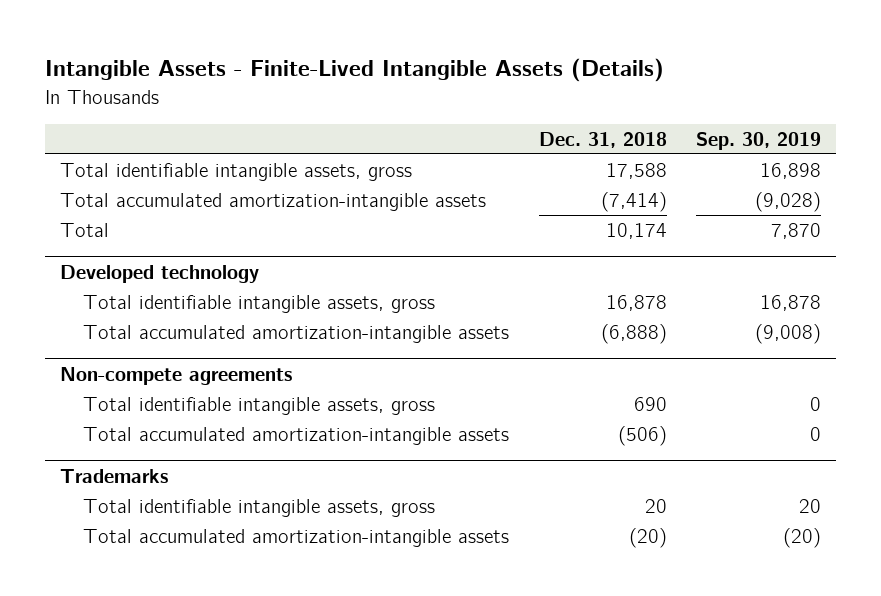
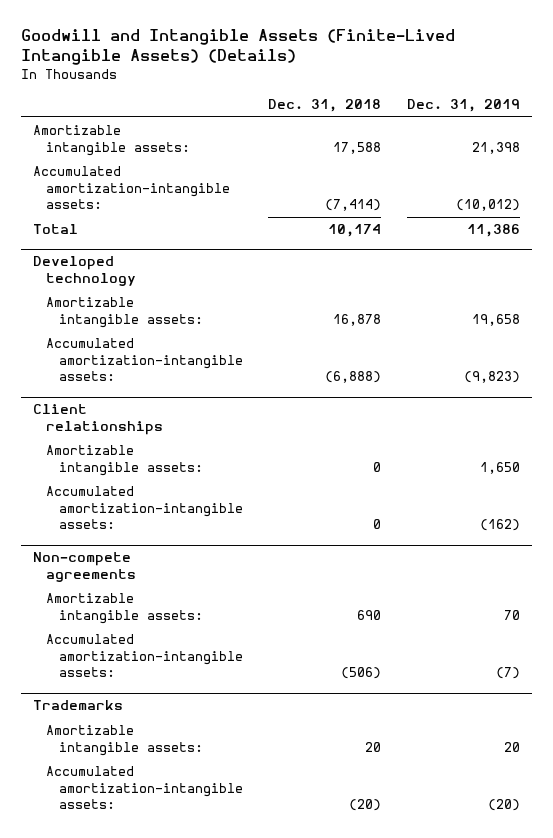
[45,58,665,83] Intangible Assets - Finite-Lived Intangible Assets (Details) -> [20,29,455,66] Goodwill and Intangible Assets (Finite-Lived Intangible Assets) (Details)
[696,131,822,150] Sep. 30, 2019 -> none
none -> [406,99,520,113] Dec. 31, 2019
[60,162,413,181] Total identifiable intangible assets, gross -> [33,125,191,156] Amortizable intangible assets:
[60,192,487,211] Total accumulated amortization-intangible assets -> [33,166,231,210] Accumulated amortization-intangible assets:
[82,294,435,313] Total identifiable intangible assets, gross -> [46,297,203,328] Amortizable intangible assets:
[82,324,509,343] Total accumulated amortization-intangible assets -> [46,338,243,382] Accumulated amortization-intangible assets:
none -> [33,404,164,436] Client relationships
none -> [46,445,203,476] Amortizable intangible assets:
none -> [46,486,243,530] Accumulated amortization-intangible assets:
[82,396,435,415] Total identifiable intangible assets, gross -> [46,593,203,624] Amortizable intangible assets:
[82,426,509,445] Total accumulated amortization-intangible assets -> [46,634,243,678] Accumulated amortization-intangible assets:
[82,498,435,517] Total identifiable intangible assets, gross -> [46,725,203,756] Amortizable intangible assets:
[82,528,509,547] Total accumulated amortization-intangible assets -> [46,766,243,810] Accumulated amortization-intangible assets:

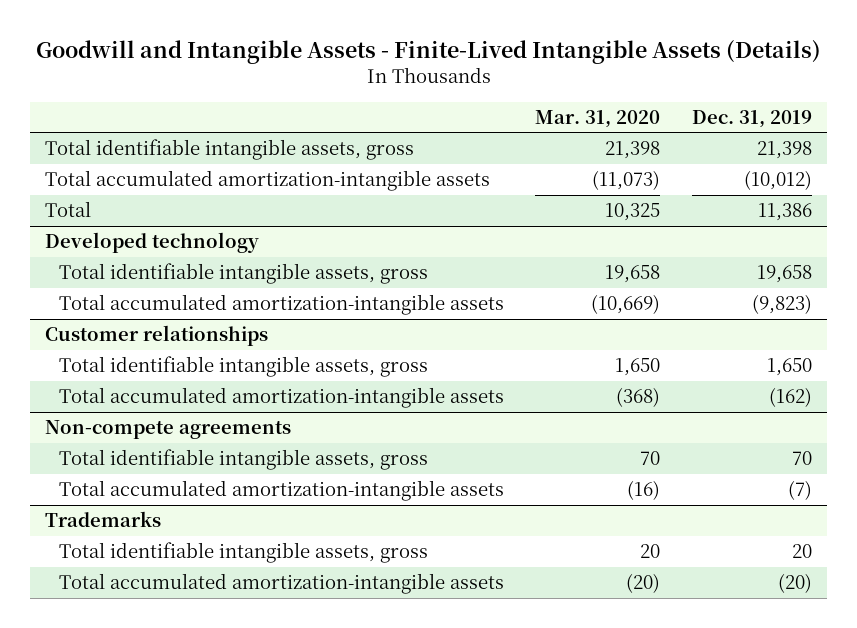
[20,29,455,66] Goodwill and Intangible Assets (Finite-Lived Intangible Assets) (Details) -> [35,40,821,65] Goodwill and Intangible Assets - Finite-Lived Intangible Assets (Details)
[268,99,382,113] Dec. 31, 2018 -> none
none -> [535,109,661,128] Mar. 31, 2020
[33,125,191,156] Amortizable intangible assets: -> [45,139,415,161] Total identifiable intangible assets, gross
[33,166,231,210] Accumulated amortization-intangible assets: -> [45,170,491,192] Total accumulated amortization-intangible assets
[46,297,203,328] Amortizable intangible assets: -> [59,263,429,285] Total identifiable intangible assets, gross
[46,338,243,382] Accumulated amortization-intangible assets: -> [59,294,505,316] Total accumulated amortization-intangible assets
[33,404,164,436] Client relationships -> [45,325,269,347] Customer relationships
[46,445,203,476] Amortizable intangible assets: -> [59,356,429,378] Total identifiable intangible assets, gross
[46,486,243,530] Accumulated amortization-intangible assets: -> [59,387,505,409] Total accumulated amortization-intangible assets
[46,593,203,624] Amortizable intangible assets: -> [59,449,429,471] Total identifiable intangible assets, gross
[46,634,243,678] Accumulated amortization-intangible assets: -> [59,480,505,502] Total accumulated amortization-intangible assets
[46,725,203,756] Amortizable intangible assets: -> [59,542,429,564] Total identifiable intangible assets, gross
[46,766,243,810] Accumulated amortization-intangible assets: -> [59,573,505,595] Total accumulated amortization-intangible assets

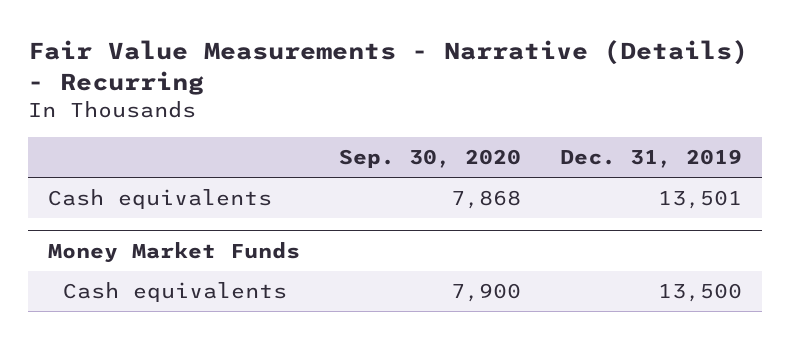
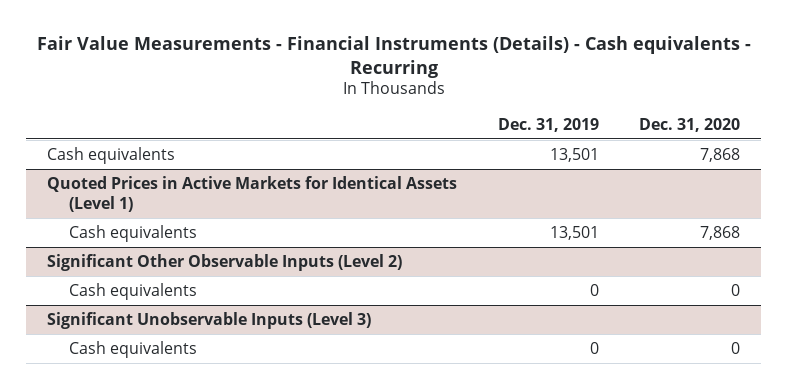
[28,40,749,96] Fair Value Measurements - Narrative (Details) - Recurring -> [36,36,751,78] Fair Value Measurements - Financial Instruments (Details) - Cash equivalents - Recurring
[339,149,522,169] Sep. 30, 2020 -> none
none -> [639,117,741,132] Dec. 31, 2020
[47,241,300,263] Money Market Funds -> [46,176,457,212] Quoted Prices in Active Markets for Identical Assets (Level 1)
[658,283,743,303] 13,500 -> [549,226,599,241] 13,501
none -> [46,254,402,272] Significant Other Observable Inputs (Level 2)
none -> [69,283,198,301] Cash equivalents
none -> [46,312,371,330] Significant Unobservable Inputs (Level 3)
none -> [69,341,198,359] Cash equivalents

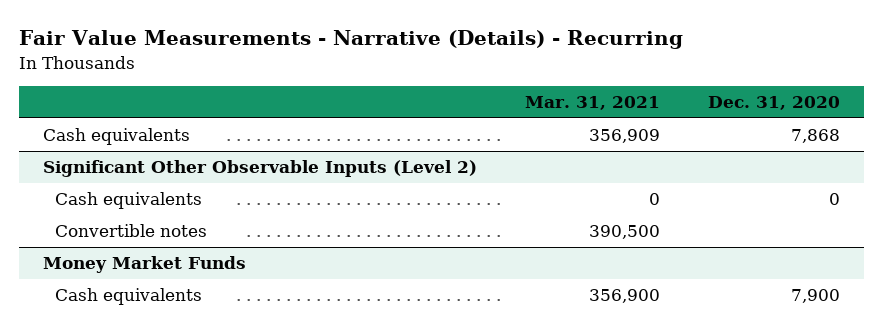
[36,36,751,78] Fair Value Measurements - Financial Instruments (Details) - Cash equivalents - Recurring -> [18,30,683,50] Fair Value Measurements - Narrative (Details) - Recurring
[497,117,599,132] Dec. 31, 2019 -> none
none -> [525,96,661,111] Mar. 31, 2021
[46,176,457,212] Quoted Prices in Active Markets for Identical Assets (Level 1) -> none
[69,225,198,243] Cash equivalents -> none
none -> [55,224,208,238] Convertible notes
[46,312,371,330] Significant Unobservable Inputs (Level 3) -> [42,256,246,274] Money Market Funds
[731,342,741,355] 0 -> [791,289,841,304] 7,900

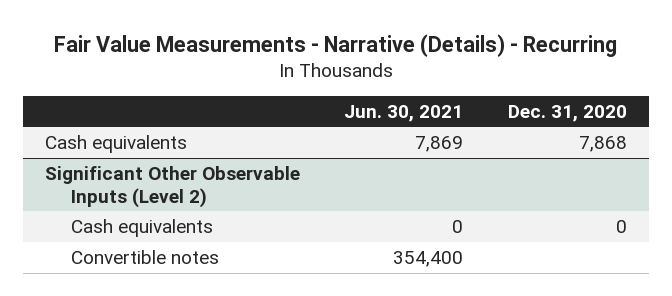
[525,96,661,111] Mar. 31, 2021 -> none
none -> [344,104,464,122] Jun. 30, 2021
[42,256,246,274] Money Market Funds -> none
[55,288,203,306] Cash equivalents -> none

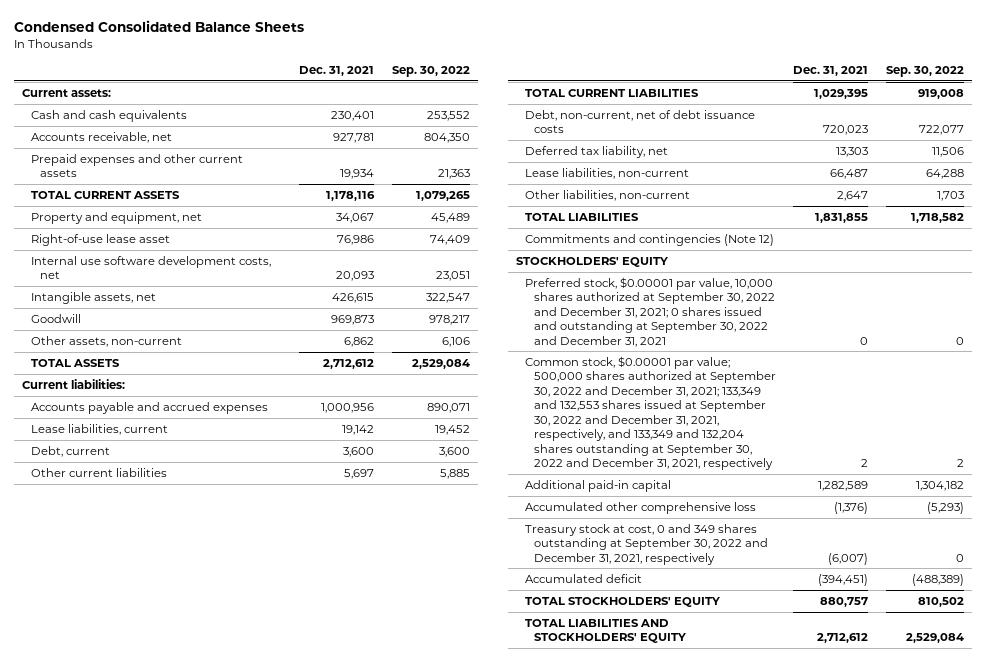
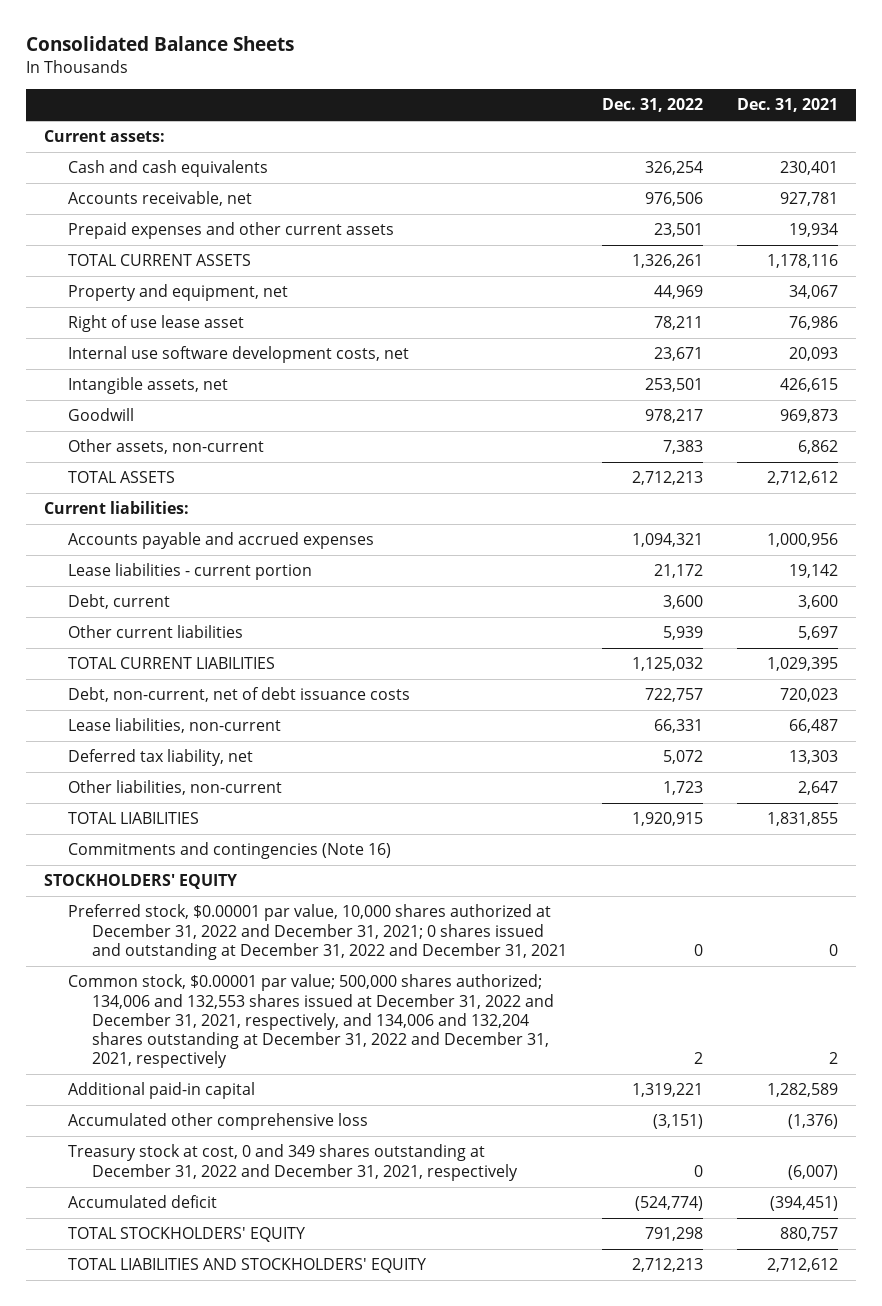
[13,19,304,32] Condensed Consolidated Balance Sheets -> [26,36,295,52] Consolidated Balance Sheets
[391,66,470,78] Sep. 30, 2022 -> none
none -> [601,98,703,113] Dec. 31, 2022
[31,233,171,246] Right-of-use lease asset -> [67,315,244,333] Right of use lease asset
[31,423,169,435] Lease liabilities, current -> [67,563,312,581] Lease liabilities - current portion
[525,145,669,158] Deferred tax liability, net -> [67,749,253,767] Deferred tax liability, net
[525,233,775,246] Commitments and contingencies (Note 12) -> [67,842,391,860] Commitments and contingencies (Note 16)
[525,276,775,347] Preferred stock, $0.00001 par value, 10,000 shares authorized at September 30, 2022 and December 31, 2021; 0 shares issued and outstanding at September 30, 2022 and December 31, 2021 -> [67,904,567,960] Preferred stock, $0.00001 par value, 10,000 shares authorized at December 31, 2022 and December 31, 2021; 0 shares issued and outstanding at December 31, 2022 and December 31, 2021
[525,355,776,471] Common stock, $0.00001 par value; 500,000 shares authorized at September 30, 2022 and December 31, 2021; 133,349 and 132,553 shares issued at September 30, 2022 and December 31, 2021, respectively, and 133,349 and 132,204 shares outstanding at September 30, 2022 and December 31, 2021, respectively -> [67,974,554,1069] Common stock, $0.00001 par value; 500,000 shares authorized; 134,006 and 132,553 shares issued at December 31, 2022 and December 31, 2021, respectively, and 134,006 and 132,204 shares outstanding at December 31, 2022 and December 31, 2021, respectively
[525,523,768,565] Treasury stock at cost, 0 and 349 shares outstanding at September 30, 2022 and December 31, 2021, respectively -> [67,1144,518,1181] Treasury stock at cost, 0 and 349 shares outstanding at December 31, 2022 and December 31, 2021, respectively

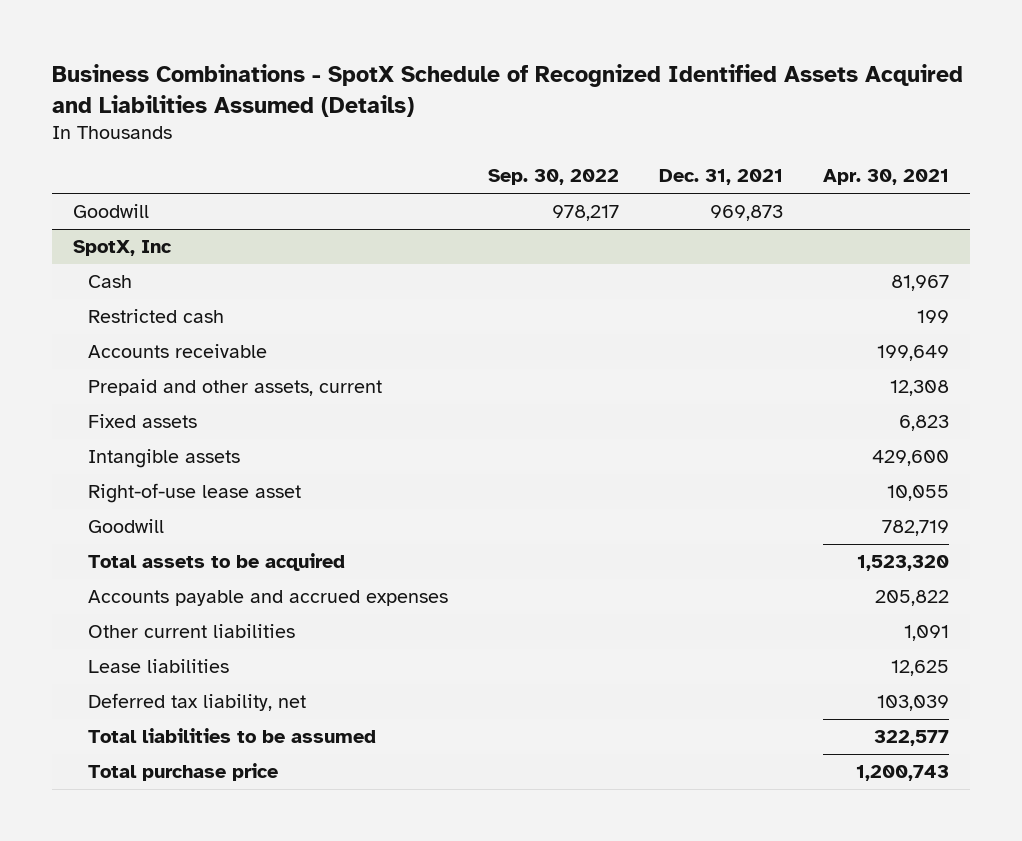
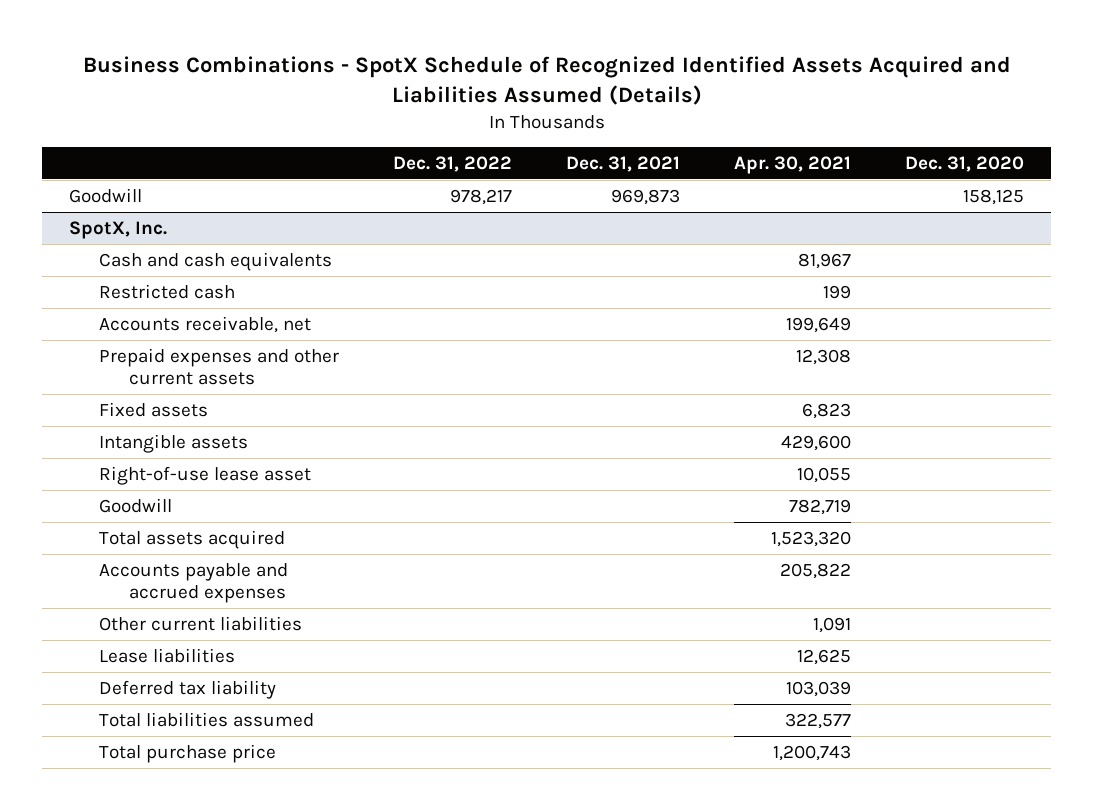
[487,169,619,186] Sep. 30, 2022 -> none
none -> [393,155,513,172] Dec. 31, 2022
none -> [905,155,1025,172] Dec. 31, 2020
[72,240,172,257] SpotX, Inc -> [69,220,168,239] SpotX, Inc.
[87,275,132,289] Cash -> [99,251,333,271] Cash and cash equivalents
[87,344,267,359] Accounts receivable -> [99,315,312,333] Accounts receivable, net
[87,379,382,397] Prepaid and other assets, current -> [99,347,340,386] Prepaid expenses and other current assets
[87,553,345,572] Total assets to be acquired -> [99,529,286,549] Total assets acquired
[87,693,306,712] Deferred tax liability, net -> [99,679,277,699] Deferred tax liability
[87,728,376,744] Total liabilities to be assumed -> [99,711,315,727] Total liabilities assumed

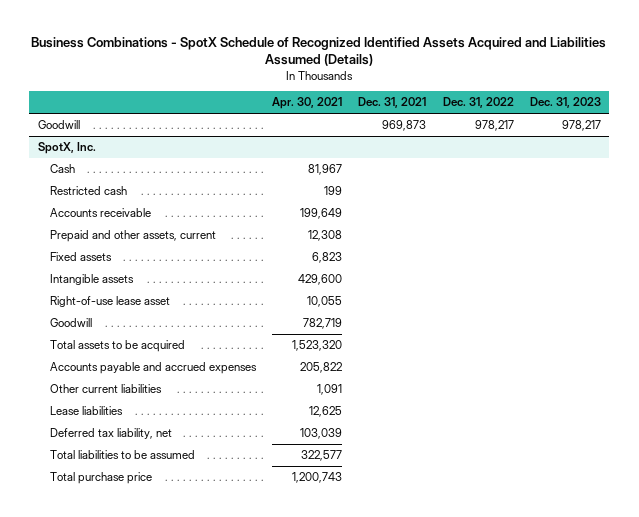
[905,155,1025,172] Dec. 31, 2020 -> none
none -> [530,97,602,109] Dec. 31, 2023
[99,251,333,271] Cash and cash equivalents -> [49,164,75,174] Cash
[99,315,312,333] Accounts receivable, net -> [49,208,151,218] Accounts receivable
[99,347,340,386] Prepaid expenses and other current assets -> [49,230,216,243] Prepaid and other assets, current
[99,529,286,549] Total assets acquired -> [49,340,185,353] Total assets to be acquired
[99,679,277,699] Deferred tax liability -> [49,428,172,440] Deferred tax liability, net
[99,711,315,727] Total liabilities assumed -> [49,450,195,460] Total liabilities to be assumed

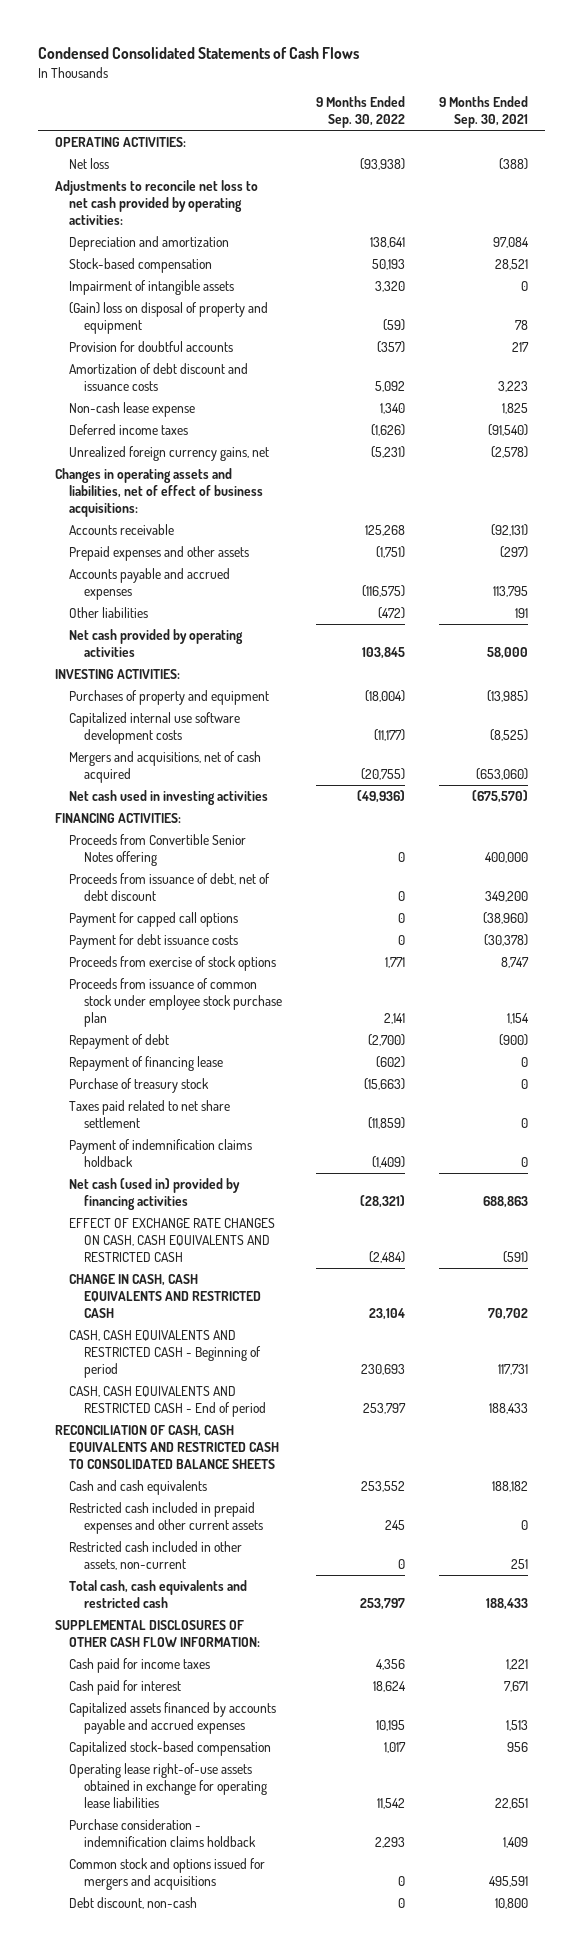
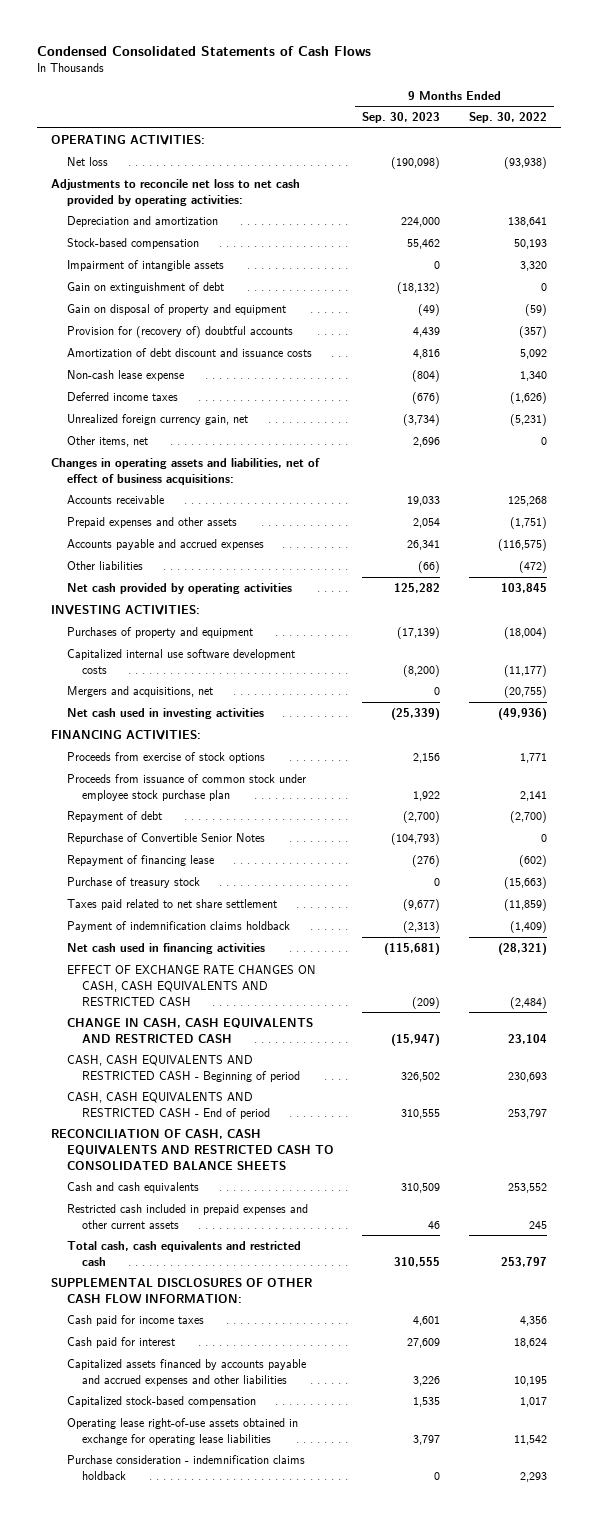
[438,96,528,129] 9 Months Ended Sep. 30, 2021 -> none
none -> [362,112,441,124] Sep. 30, 2023
none -> [66,282,224,294] Gain on extinguishment of debt
[69,302,269,334] (Gain) loss on disposal of property and equipment -> [66,304,286,316] Gain on disposal of property and equipment
[69,341,234,353] Provision for doubtful accounts -> [66,326,293,339] Provision for (recovery of) doubtful accounts
[69,446,270,462] Unrealized foreign currency gains, net -> [66,414,248,426] Unrealized foreign currency gain, net
none -> [66,436,148,448] Other items, net
[69,751,262,783] Mergers and acquisitions, net of cash acquired -> [66,686,213,698] Mergers and acquisitions, net
[69,834,247,866] Proceeds from Convertible Senior Notes offering -> none
[69,873,271,901] Proceeds from issuance of debt, net of debt discount -> none
[69,912,239,928] Payment for capped call options -> none
[69,934,239,950] Payment for debt issuance costs -> none
none -> [66,833,265,845] Repurchase of Convertible Senior Notes
[69,1178,241,1210] Net cash (used in) provided by financing activities -> [66,943,265,955] Net cash used in financing activities
[69,1541,243,1570] Restricted cash included in other assets, non-current -> none
[69,1702,277,1734] Capitalized assets financed by accounts payable and accrued expenses -> [66,1359,306,1386] Capitalized assets financed by accounts payable and accrued expenses and other liabilities
[69,1858,266,1890] Common stock and options issued for mergers and acquisitions -> none
[69,1897,198,1910] Debt discount, non-cash -> none

